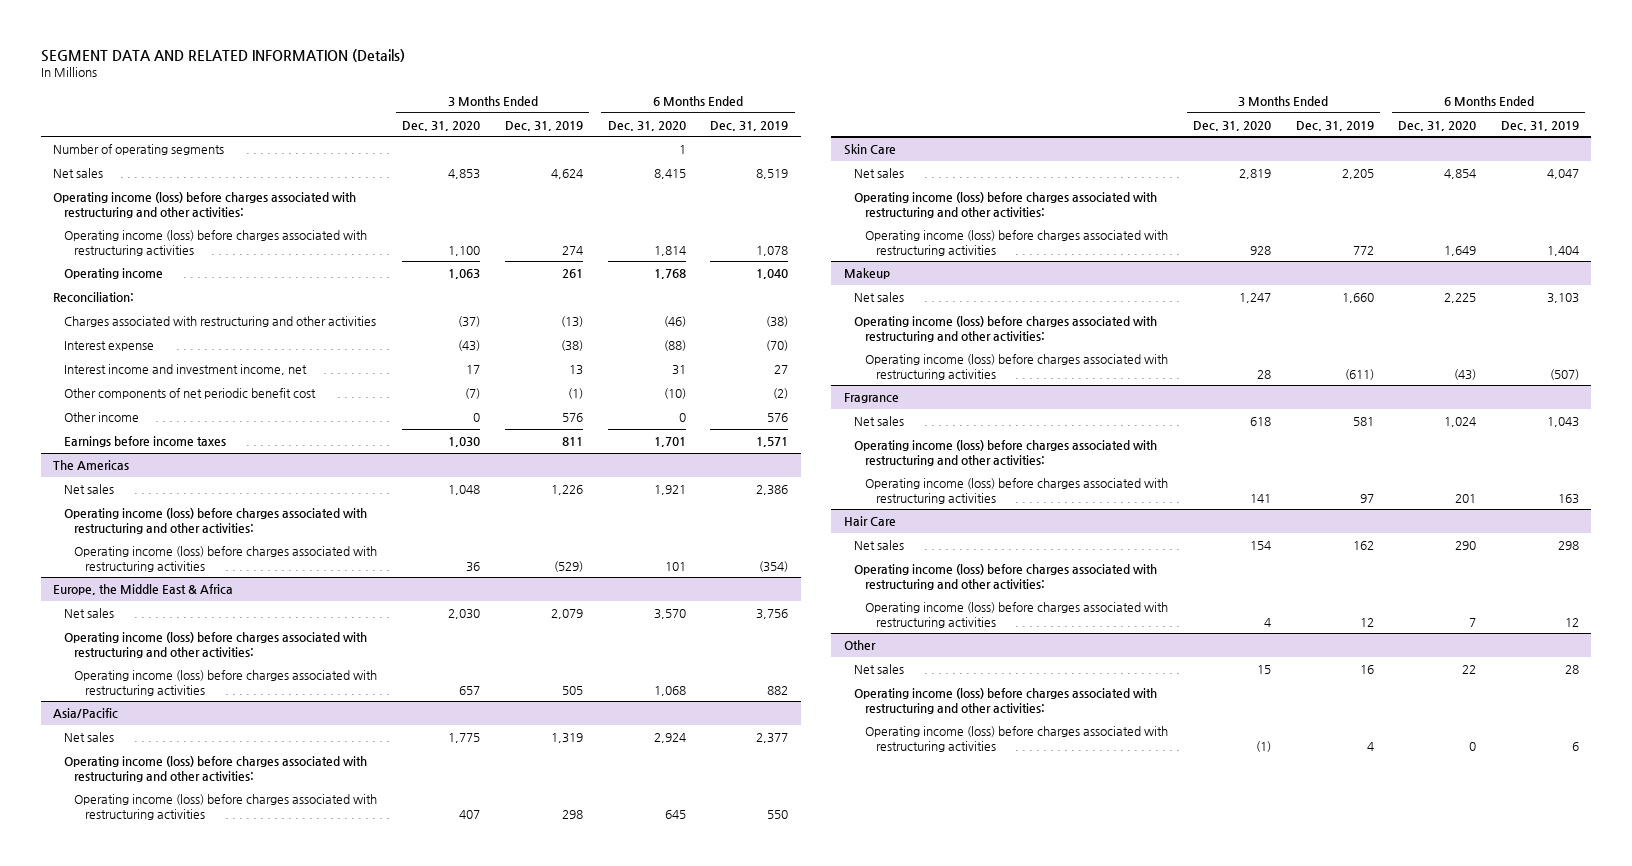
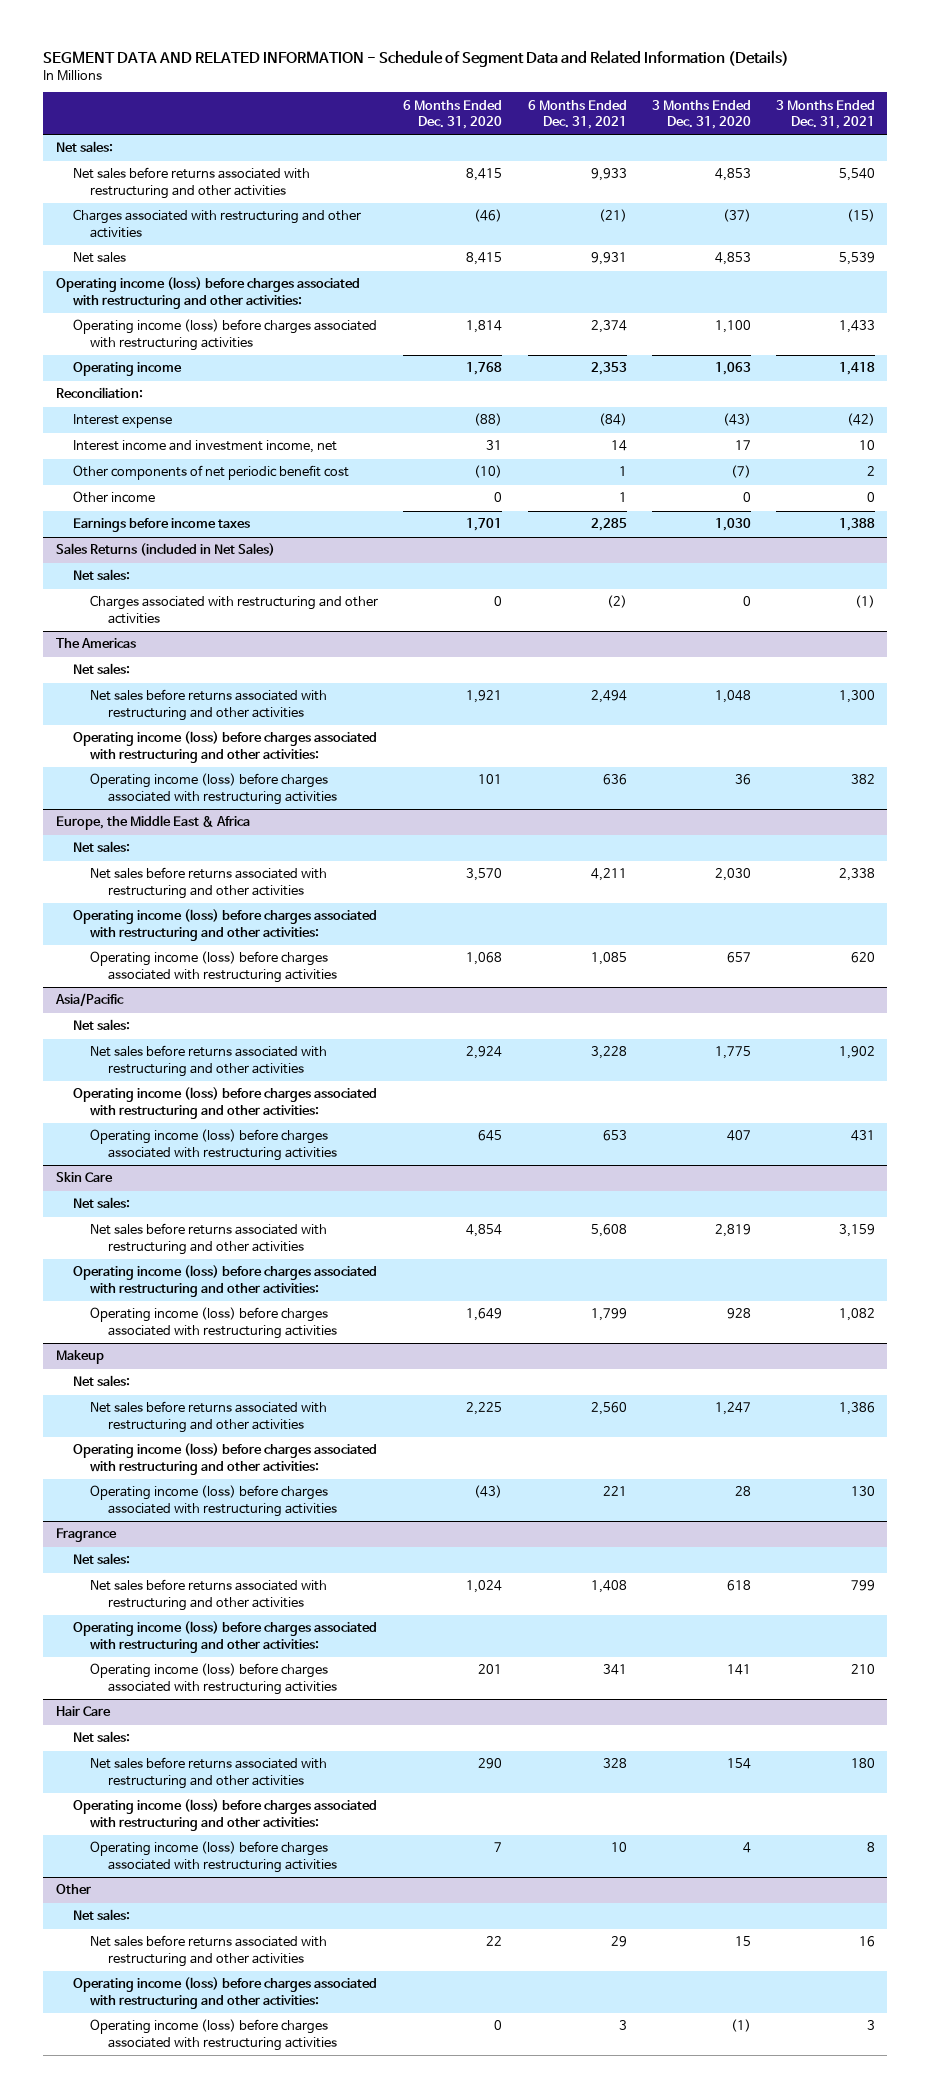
[40,48,405,62] SEGMENT DATA AND RELATED INFORMATION (Details) -> [43,49,790,67] SEGMENT DATA AND RELATED INFORMATION - Schedule of Segment Data and Related Information (Details)
[504,120,583,131] Dec. 31, 2019 -> none
[710,120,789,131] Dec. 31, 2019 -> none
none -> [527,99,627,130] 6 Months Ended Dec. 31, 2021
none -> [775,99,875,130] 3 Months Ended Dec. 31, 2021
[53,144,225,156] Number of operating segments -> none
none -> [55,141,113,153] Net sales:
none -> [72,167,310,199] Net sales before returns associated with restructuring and other activities
[63,316,376,328] Charges associated with restructuring and other activities -> [72,209,361,238] Charges associated with restructuring and other activities
none -> [55,543,275,557] Sales Returns (included in Net Sales)
none -> [72,569,130,581] Net sales:
none -> [90,595,379,624] Charges associated with restructuring and other activities
none -> [72,663,130,675] Net sales:
[63,484,114,495] Net sales -> [90,689,328,721] Net sales before returns associated with restructuring and other activities
none -> [72,841,130,853] Net sales:
[63,608,114,619] Net sales -> [90,867,328,899] Net sales before returns associated with restructuring and other activities
none -> [72,1019,130,1031] Net sales:
[63,732,114,743] Net sales -> [90,1045,328,1077] Net sales before returns associated with restructuring and other activities
none -> [72,1197,130,1209] Net sales:
[854,168,905,179] Net sales -> [90,1223,328,1255] Net sales before returns associated with restructuring and other activities
none -> [72,1375,130,1387] Net sales:
[854,292,905,303] Net sales -> [90,1401,328,1433] Net sales before returns associated with restructuring and other activities
none -> [72,1553,130,1565] Net sales:
[854,416,905,427] Net sales -> [90,1579,328,1611] Net sales before returns associated with restructuring and other activities
none -> [72,1731,130,1743] Net sales:
[854,540,905,551] Net sales -> [90,1757,328,1789] Net sales before returns associated with restructuring and other activities
none -> [72,1909,130,1921] Net sales:
[854,664,905,675] Net sales -> [90,1935,328,1967] Net sales before returns associated with restructuring and other activities

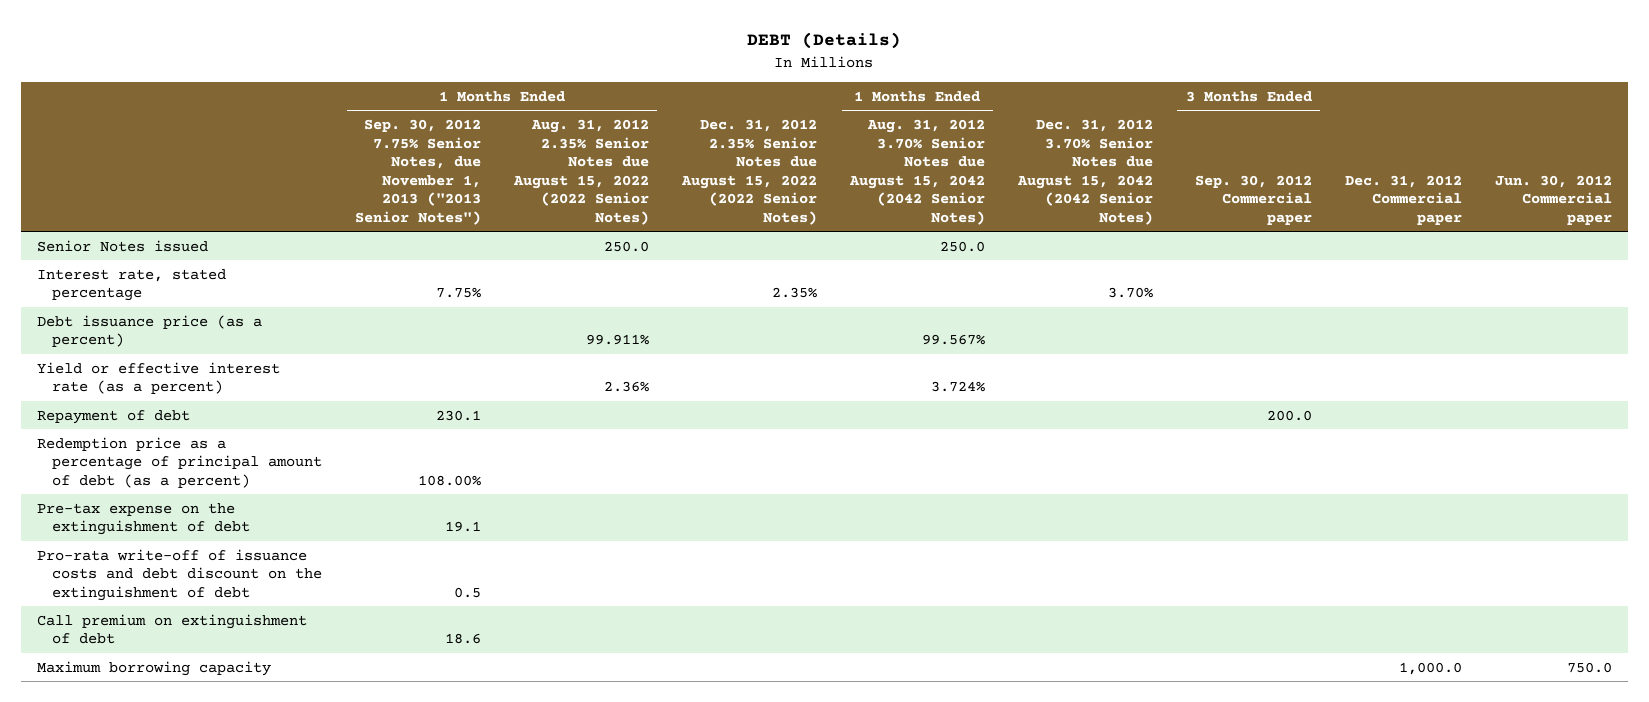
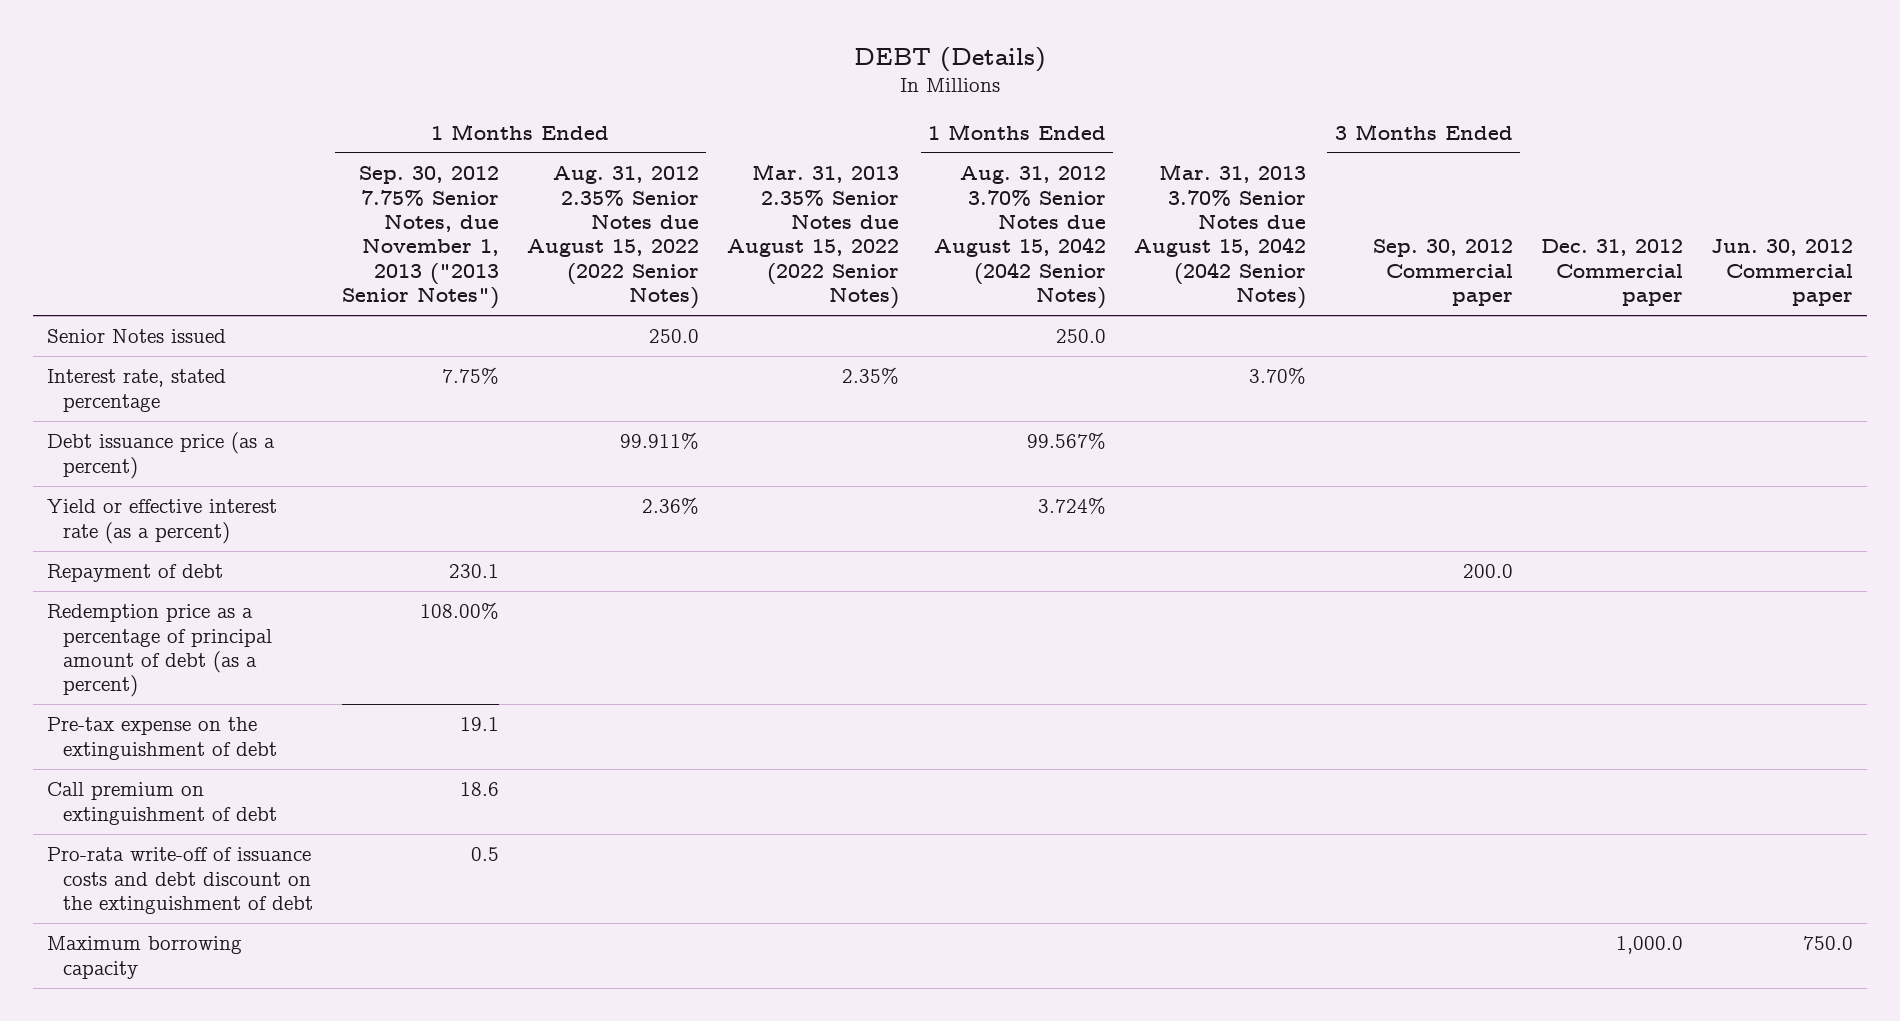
[680,118,817,225] Dec. 31, 2012 2.35% Senior Notes due August 15, 2022 (2022 Senior Notes) -> none
[1016,118,1153,225] Dec. 31, 2012 3.70% Senior Notes due August 15, 2042 (2042 Senior Notes) -> none
none -> [727,164,900,310] Mar. 31, 2013 2.35% Senior Notes due August 15, 2022 (2022 Senior Notes)
none -> [1134,164,1307,310] Mar. 31, 2013 3.70% Senior Notes due August 15, 2042 (2042 Senior Notes)
[37,548,322,601] Pro-rata write-off of issuance costs and debt discount on the extinguishment of debt -> [46,847,314,915] Pro-rata write-off of issuance costs and debt discount on the extinguishment of debt

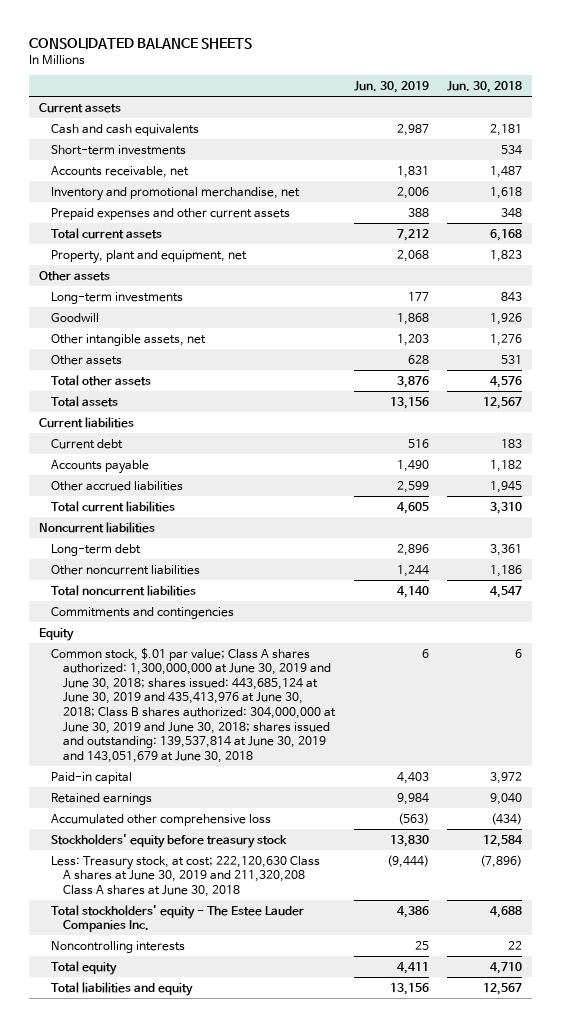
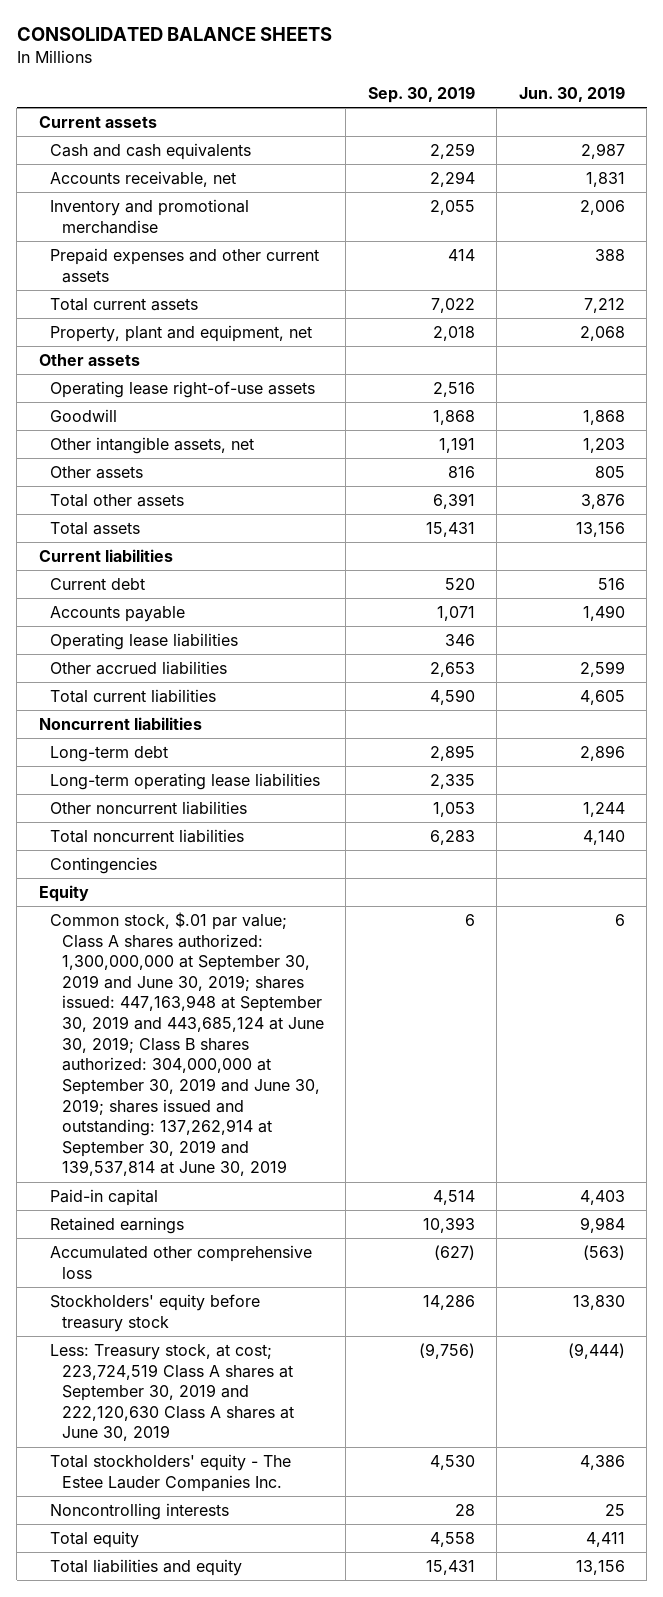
[447,81,523,94] Jun. 30, 2018 -> none
none -> [367,86,475,104] Sep. 30, 2019
[50,144,186,155] Short-term investments -> none
[50,186,300,201] Inventory and promotional merchandise, net -> [50,198,250,234] Inventory and promotional merchandise
[50,291,183,304] Long-term investments -> none
none -> [50,380,316,398] Operating lease right-of-use assets
[407,354,429,364] 628 -> [594,465,625,478] 805
none -> [50,632,239,650] Operating lease liabilities
none -> [50,772,321,790] Long-term operating lease liabilities
[50,606,234,619] Commitments and contingencies -> [50,856,158,874] Contingencies
[50,647,337,763] Common stock, $.01 par value; Class A shares authorized: 1,300,000,000 at June 30, 2019 and June 30, 2018; shares issued: 443,685,124 at June 30, 2019 and 435,413,976 at June 30, 2018; Class B shares authorized: 304,000,000 at June 30, 2019 and June 30, 2018; shares issued and outstanding: 139,537,814 at June 30, 2019 and 143,051,679 at June 30, 2018 -> [50,911,324,1177] Common stock, $.01 par value; Class A shares authorized: 1,300,000,000 at September 30, 2019 and June 30, 2019; shares issued: 447,163,948 at September 30, 2019 and 443,685,124 at June 30, 2019; Class B shares authorized: 304,000,000 at September 30, 2019 and June 30, 2019; shares issued and outstanding: 137,262,914 at September 30, 2019 and 139,537,814 at June 30, 2019
[50,855,320,897] Less: Treasury stock, at cost; 222,120,630 Class A shares at June 30, 2019 and 211,320,208 Class A shares at June 30, 2018 -> [50,1343,294,1442] Less: Treasury stock, at cost; 223,724,519 Class A shares at September 30, 2019 and 222,120,630 Class A shares at June 30, 2019

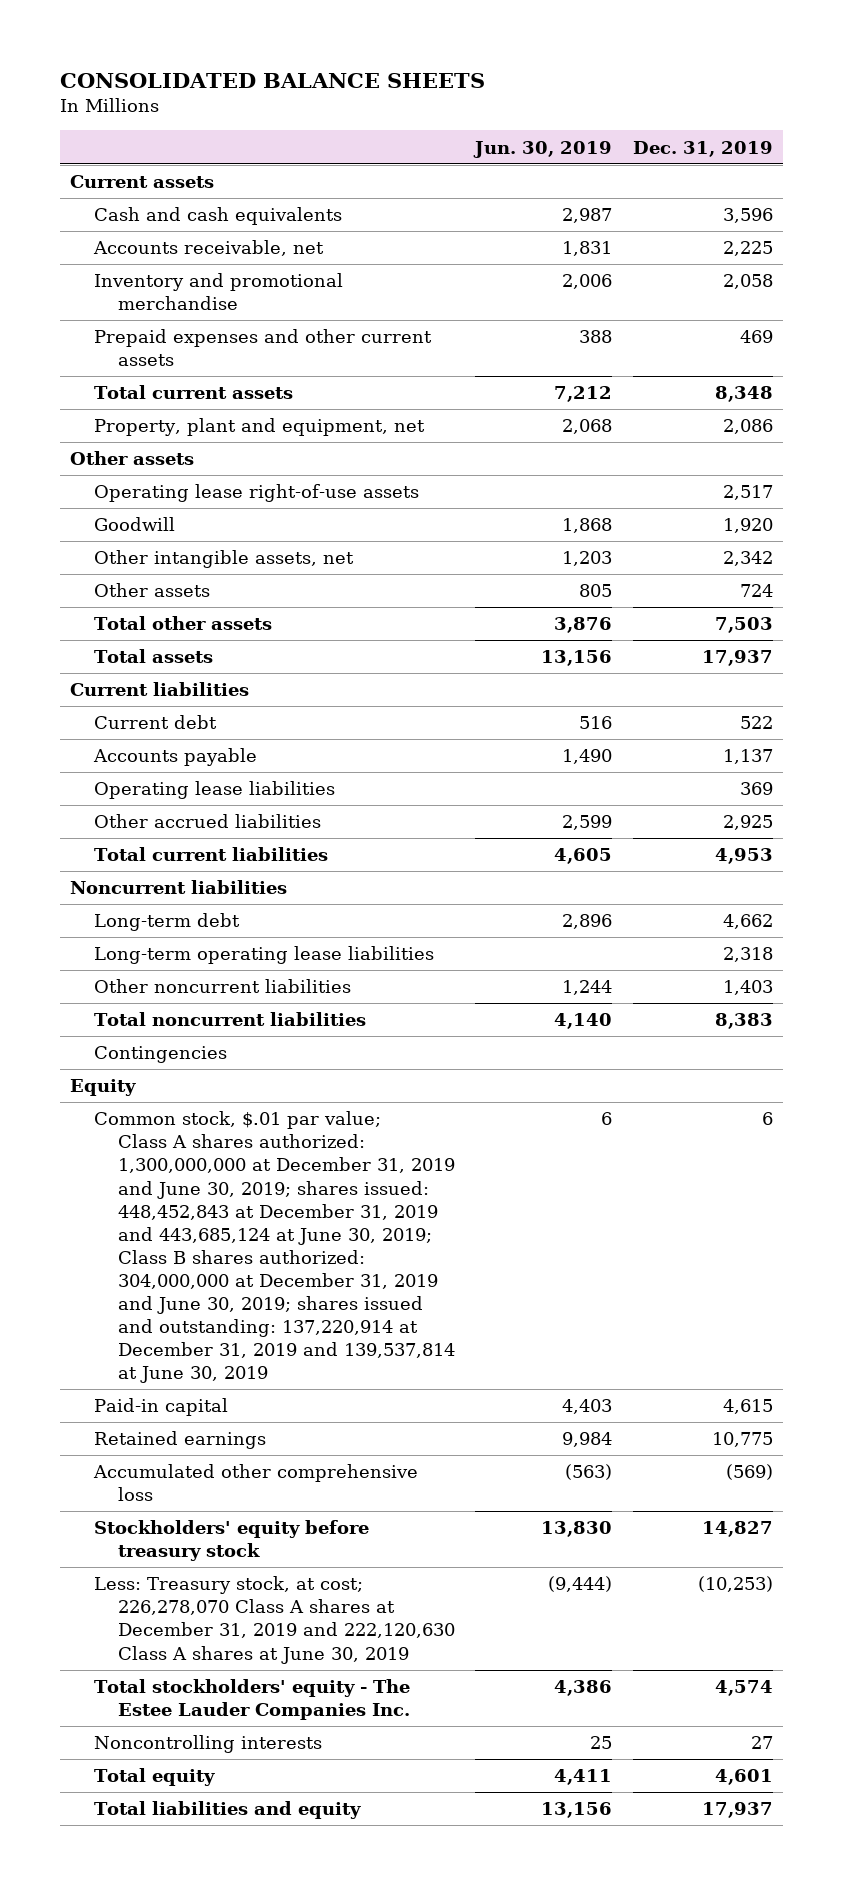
[367,86,475,104] Sep. 30, 2019 -> none
none -> [632,140,773,157] Dec. 31, 2019
[50,911,324,1177] Common stock, $.01 par value; Class A shares authorized: 1,300,000,000 at September 30, 2019 and June 30, 2019; shares issued: 447,163,948 at September 30, 2019 and 443,685,124 at June 30, 2019; Class B shares authorized: 304,000,000 at September 30, 2019 and June 30, 2019; shares issued and outstanding: 137,262,914 at September 30, 2019 and 139,537,814 at June 30, 2019 -> [94,1111,456,1384] Common stock, $.01 par value; Class A shares authorized: 1,300,000,000 at December 31, 2019 and June 30, 2019; shares issued: 448,452,843 at December 31, 2019 and 443,685,124 at June 30, 2019; Class B shares authorized: 304,000,000 at December 31, 2019 and June 30, 2019; shares issued and outstanding: 137,220,914 at December 31, 2019 and 139,537,814 at June 30, 2019
[50,1343,294,1442] Less: Treasury stock, at cost; 223,724,519 Class A shares at September 30, 2019 and 222,120,630 Class A shares at June 30, 2019 -> [94,1576,456,1664] Less: Treasury stock, at cost; 226,278,070 Class A shares at December 31, 2019 and 222,120,630 Class A shares at June 30, 2019

